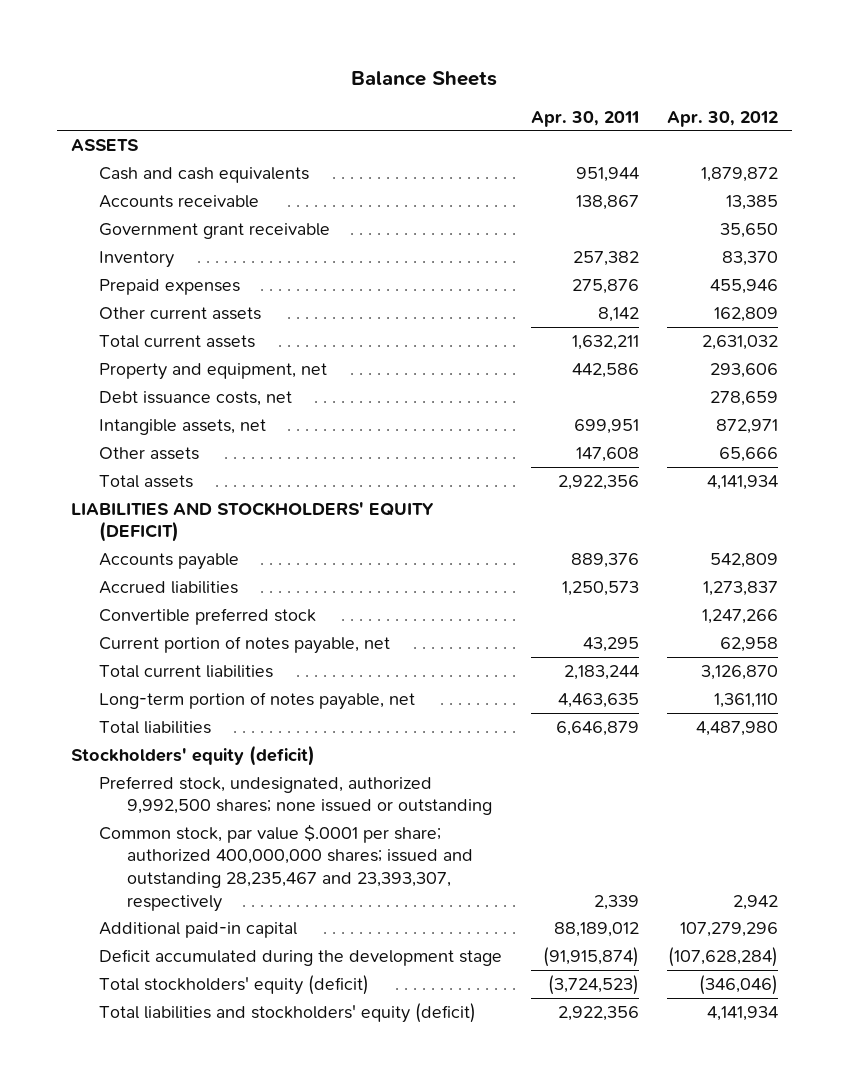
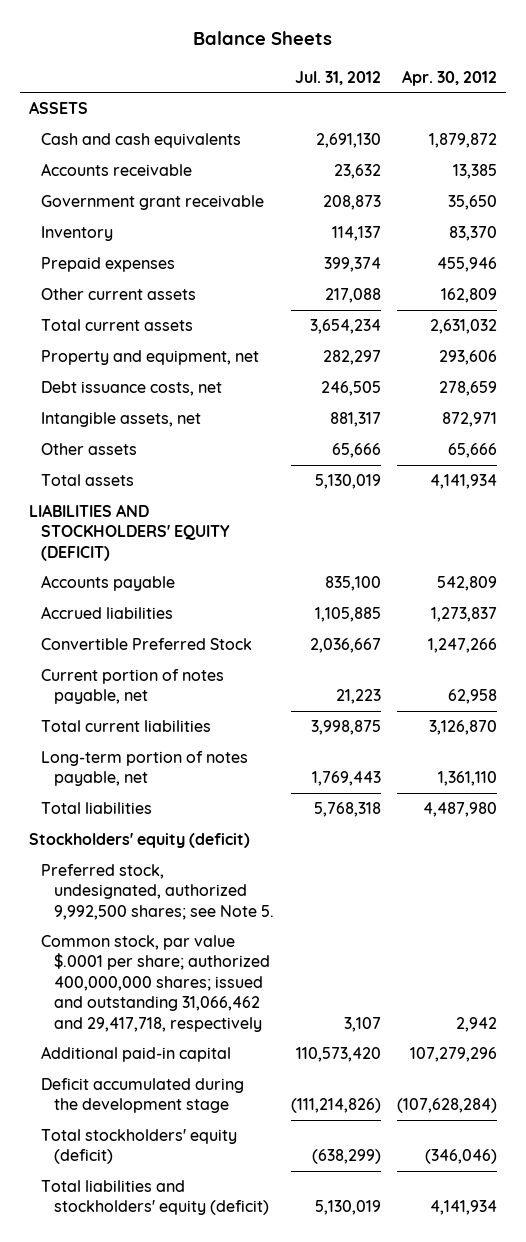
[530,110,639,127] Apr. 30, 2011 -> none
none -> [294,70,381,85] Jul. 31, 2012
[99,607,317,625] Convertible preferred stock -> [41,637,253,650] Convertible Preferred Stock
[99,775,493,816] Preferred stock, undesignated, authorized 9,992,500 shares; none issued or outstanding -> [41,863,274,920] Preferred stock, undesignated, authorized 9,992,500 shares; see Note 5.
[99,823,474,912] Common stock, par value $.0001 per share; authorized 400,000,000 shares; issued and outstanding 28,235,467 and 23,393,307, respectively -> [41,934,270,1032] Common stock, par value $.0001 per share; authorized 400,000,000 shares; issued and outstanding 31,066,462 and 29,417,718, respectively

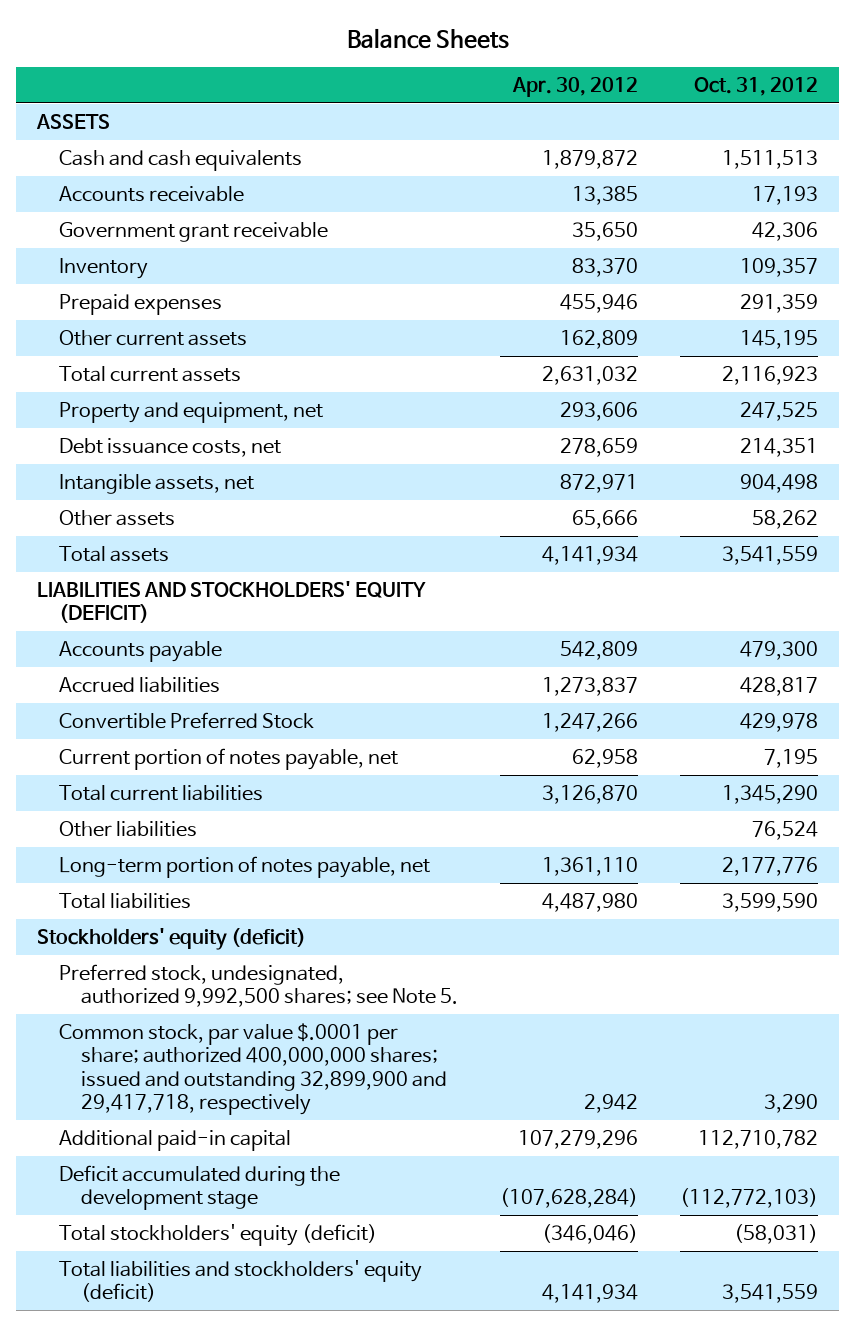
[294,70,381,85] Jul. 31, 2012 -> none
none -> [694,76,819,96] Oct. 31, 2012
none -> [58,821,197,838] Other liabilities
[41,934,270,1032] Common stock, par value $.0001 per share; authorized 400,000,000 shares; issued and outstanding 31,066,462 and 29,417,718, respectively -> [58,1023,447,1116] Common stock, par value $.0001 per share; authorized 400,000,000 shares; issued and outstanding 32,899,900 and 29,417,718, respectively

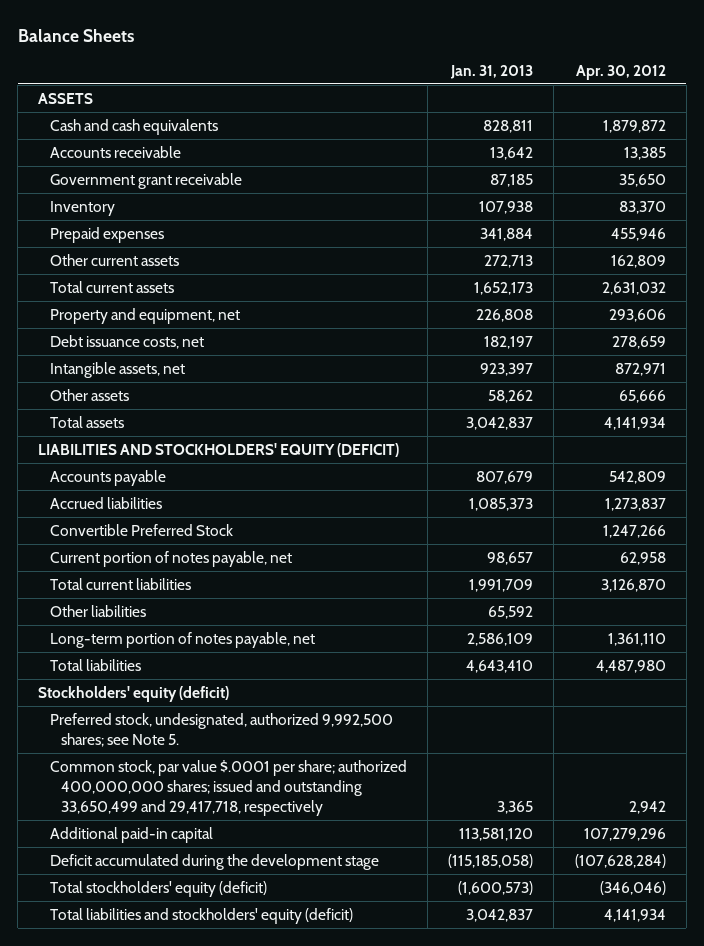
[694,76,819,96] Oct. 31, 2012 -> none
none -> [450,64,534,79] Jan. 31, 2013
[58,1023,447,1116] Common stock, par value $.0001 per share; authorized 400,000,000 shares; issued and outstanding 32,899,900 and 29,417,718, respectively -> [49,759,407,816] Common stock, par value $.0001 per share; authorized 400,000,000 shares; issued and outstanding 33,650,499 and 29,417,718, respectively

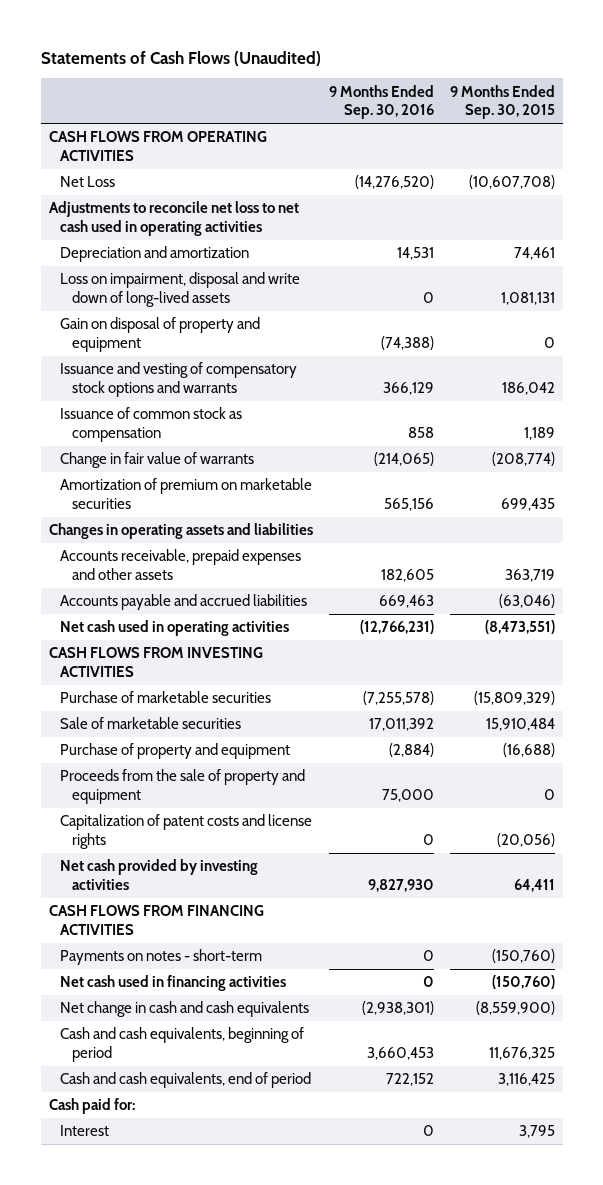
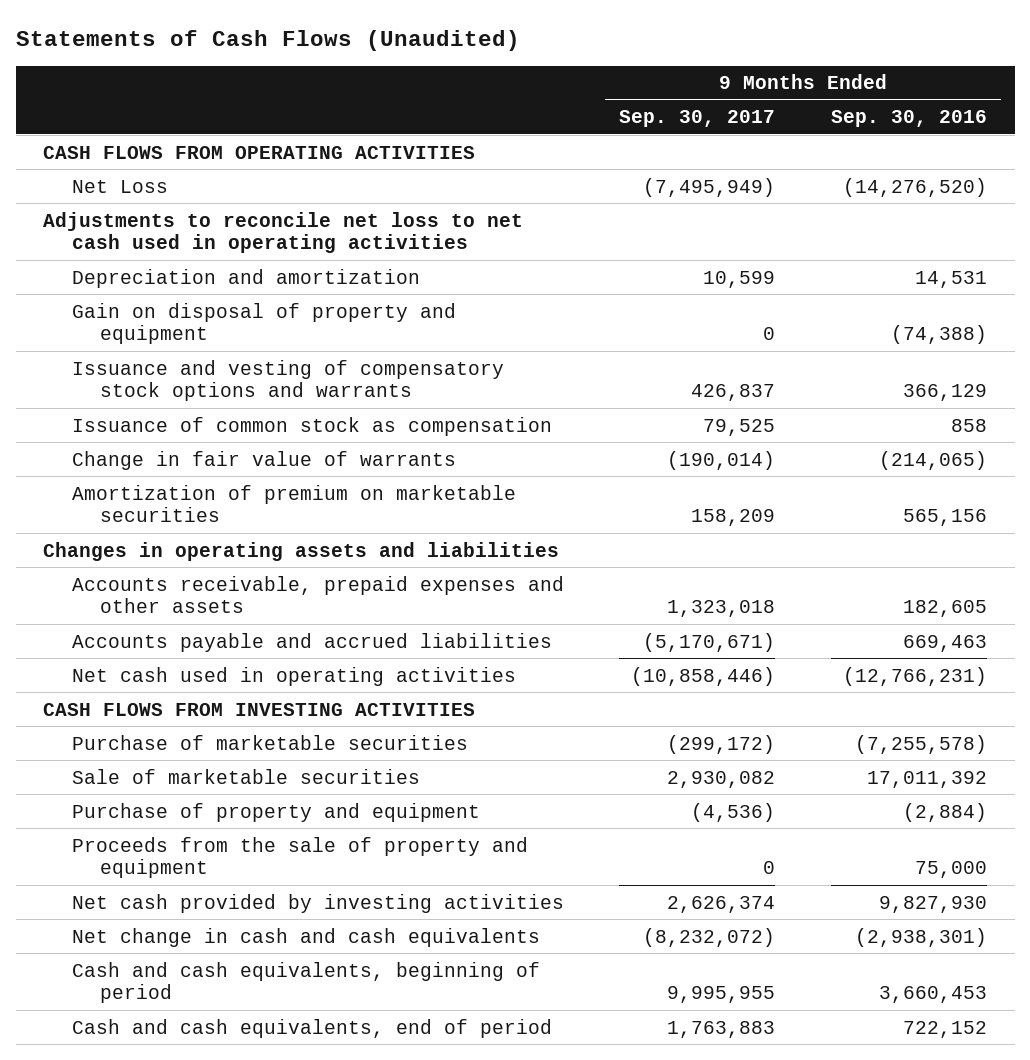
[449,84,555,120] 9 Months Ended Sep. 30, 2015 -> none
none -> [619,110,776,128] Sep. 30, 2017
[60,272,301,308] Loss on impairment, disposal and write down of long-lived assets -> none
[60,814,313,850] Capitalization of patent costs and license rights -> none
[48,905,264,936] CASH FLOWS FROM FINANCING ACTIVITIES -> none
[60,949,263,966] Payments on notes - short-term -> none
[60,975,287,992] Net cash used in financing activities -> none
[48,1098,135,1115] Cash paid for: -> none
[60,1125,110,1137] Interest -> none

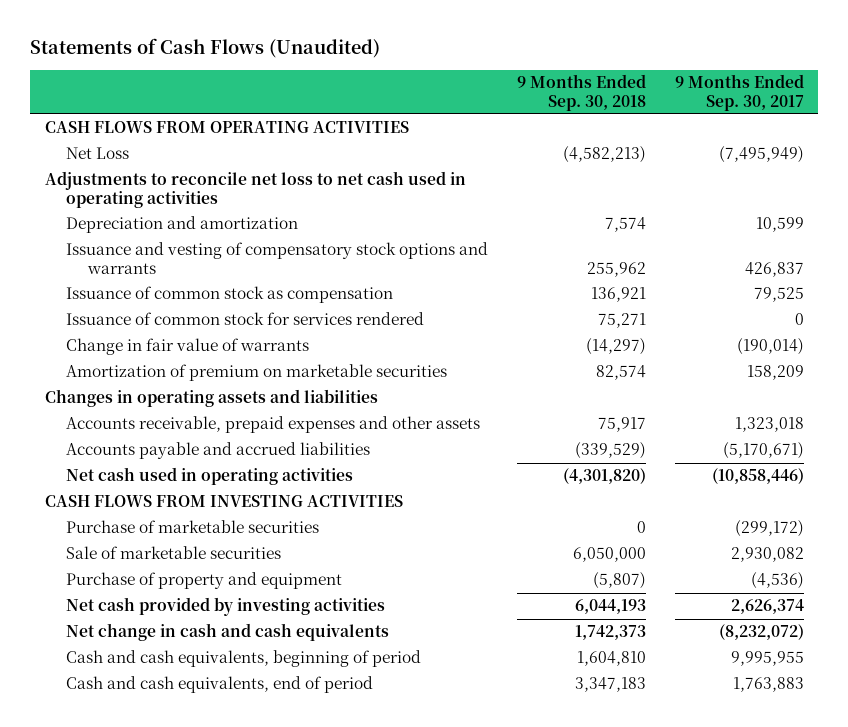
[830,110,987,128] Sep. 30, 2016 -> none
none -> [517,74,647,111] 9 Months Ended Sep. 30, 2018
[71,302,456,345] Gain on disposal of property and equipment -> none
none -> [66,312,425,326] Issuance of common stock for services rendered
[71,836,528,879] Proceeds from the sale of property and equipment -> none

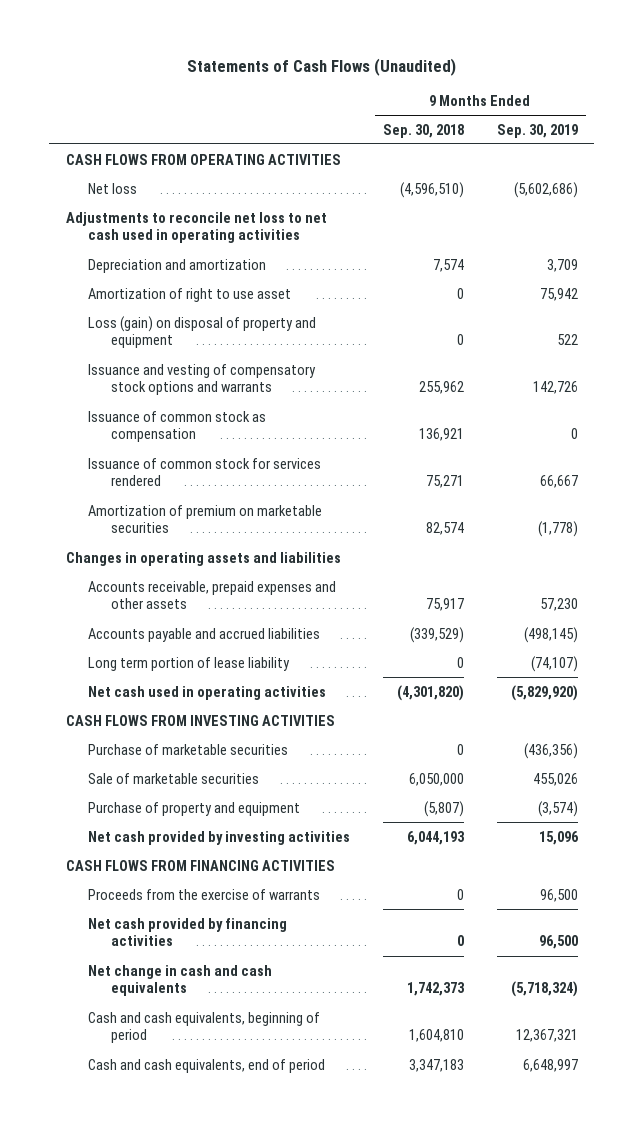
[674,74,804,111] 9 Months Ended Sep. 30, 2017 -> none
none -> [496,123,578,138] Sep. 30, 2019
[66,147,130,160] Net Loss -> [88,182,138,194] Net loss
[563,146,647,164] (4,582,213) -> [399,181,464,198] (4,596,510)
none -> [88,287,292,302] Amortization of right to use asset
none -> [88,315,317,349] Loss (gain) on disposal of property and equipment
[66,338,310,356] Change in fair value of warrants -> none
none -> [88,656,291,671] Long term portion of lease liability
none -> [65,859,335,871] CASH FLOWS FROM FINANCING ACTIVITIES
none -> [88,888,321,900] Proceeds from the exercise of warrants
none -> [88,917,288,947] Net cash provided by financing activities

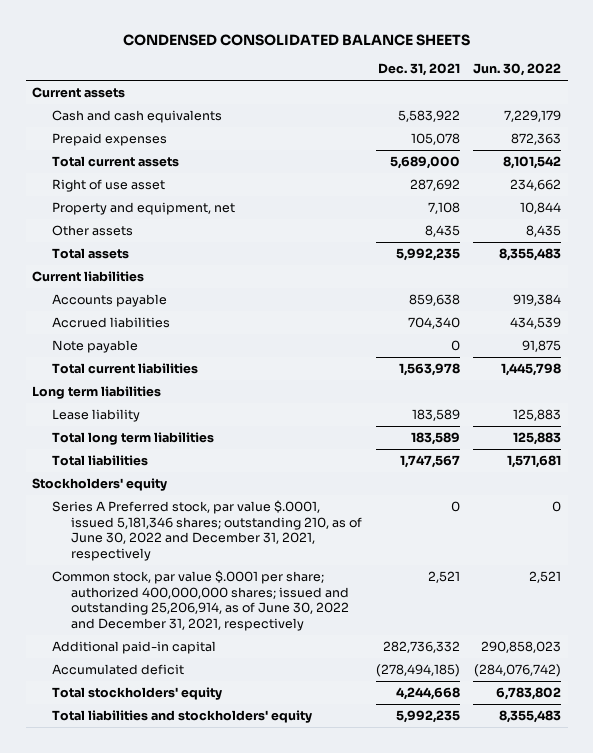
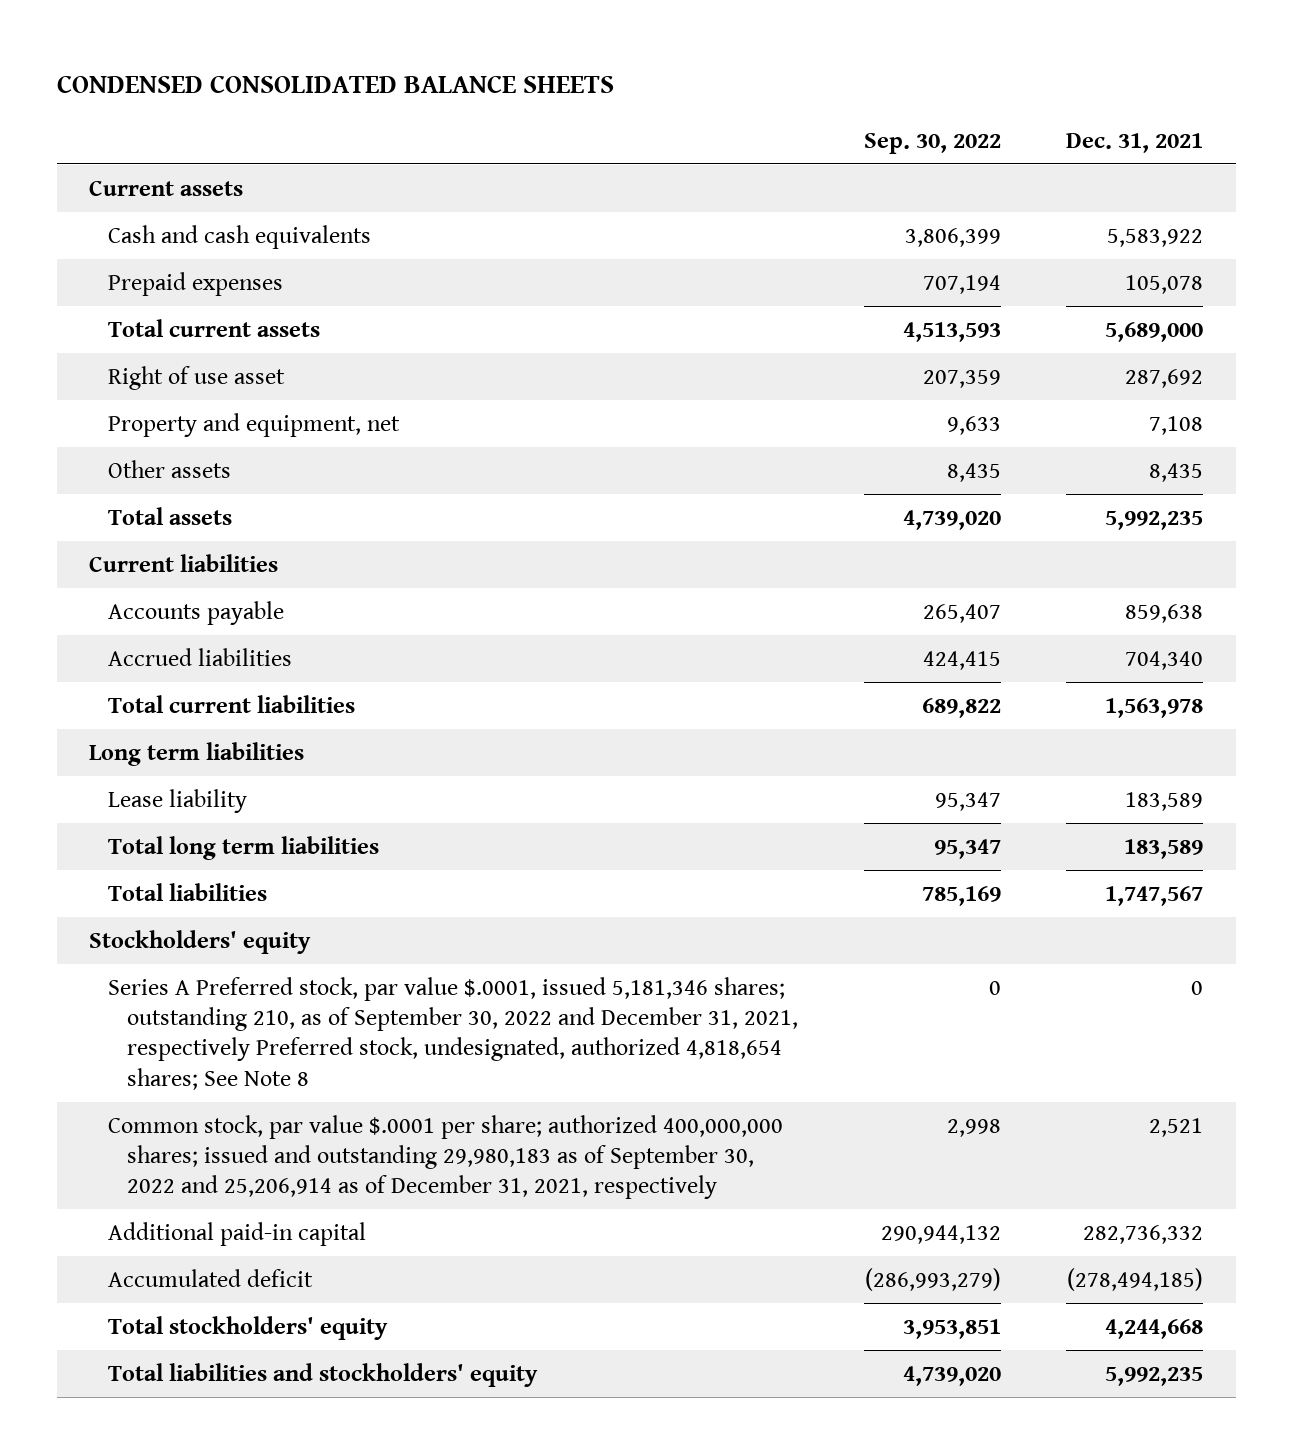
[472,63,561,77] Jun. 30, 2022 -> none
none -> [863,132,1001,154] Sep. 30, 2022
[51,340,138,354] Note payable -> none
[51,500,363,561] Series A Preferred stock, par value $.0001, issued 5,181,346 shares; outstanding 210, as of June 30, 2022 and December 31, 2021, respectively -> [108,976,799,1090] Series A Preferred stock, par value $.0001, issued 5,181,346 shares; outstanding 210, as of September 30, 2022 and December 31, 2021, respectively Preferred stock, undesignated, authorized 4,818,654 shares; See Note 8
[51,570,350,631] Common stock, par value $.0001 per share; authorized 400,000,000 shares; issued and outstanding 25,206,914, as of June 30, 2022 and December 31, 2021, respectively -> [108,1114,784,1200] Common stock, par value $.0001 per share; authorized 400,000,000 shares; issued and outstanding 29,980,183 as of September 30, 2022 and 25,206,914 as of December 31, 2021, respectively

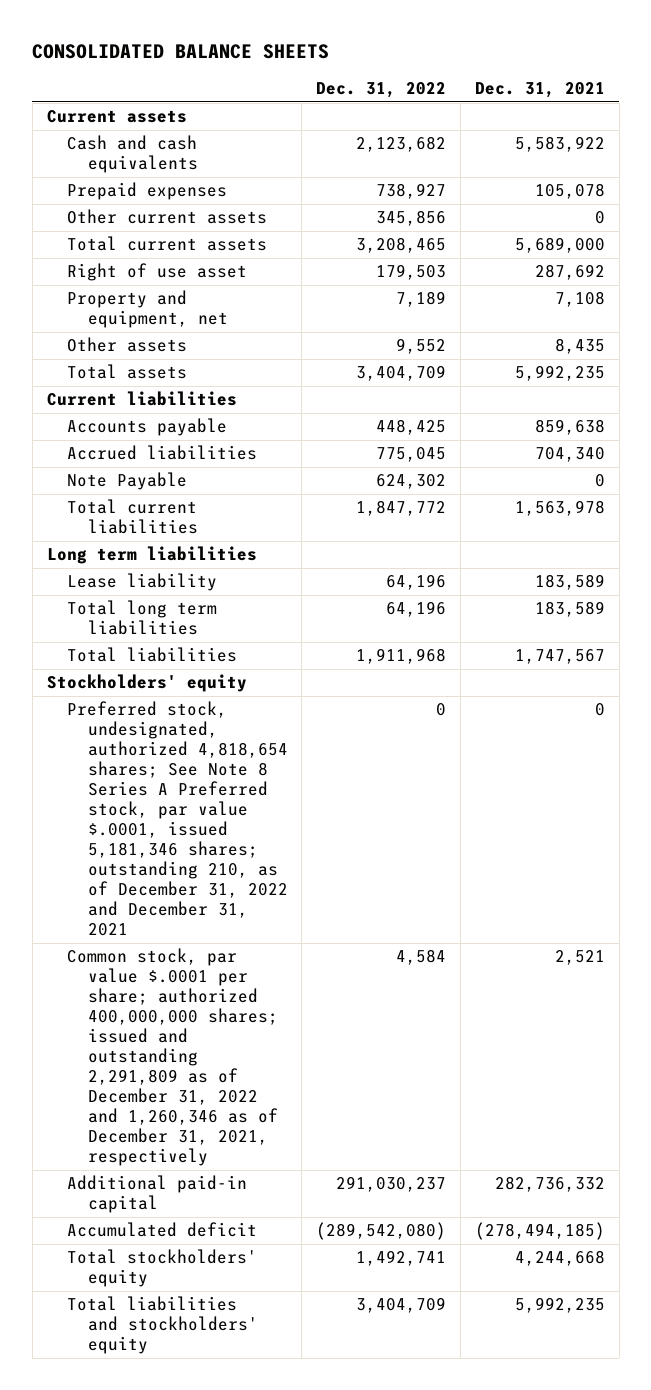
[56,75,614,94] CONDENSED CONSOLIDATED BALANCE SHEETS -> [32,44,330,60] CONSOLIDATED BALANCE SHEETS
[863,132,1001,154] Sep. 30, 2022 -> none
none -> [316,82,447,99] Dec. 31, 2022
none -> [67,209,268,225] Other current assets
none -> [67,472,188,491] Note Payable
[108,976,799,1090] Series A Preferred stock, par value $.0001, issued 5,181,346 shares; outstanding 210, as of September 30, 2022 and December 31, 2021, respectively Preferred stock, undesignated, authorized 4,818,654 shares; See Note 8 -> [67,701,288,937] Preferred stock, undesignated, authorized 4,818,654 shares; See Note 8 Series A Preferred stock, par value $.0001, issued 5,181,346 shares; outstanding 210, as of December 31, 2022 and December 31, 2021
[108,1114,784,1200] Common stock, par value $.0001 per share; authorized 400,000,000 shares; issued and outstanding 29,980,183 as of September 30, 2022 and 25,206,914 as of December 31, 2021, respectively -> [67,948,278,1167] Common stock, par value $.0001 per share; authorized 400,000,000 shares; issued and outstanding 2,291,809 as of December 31, 2022 and 1,260,346 as of December 31, 2021, respectively

